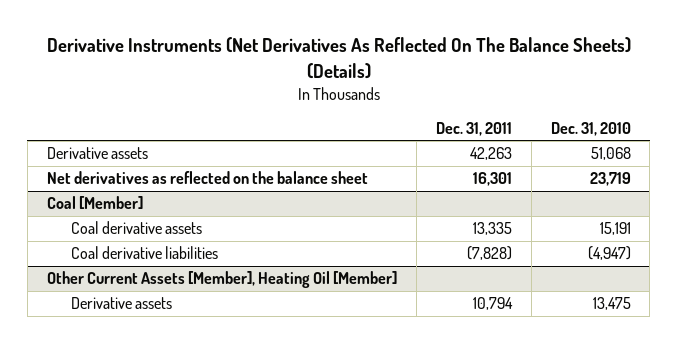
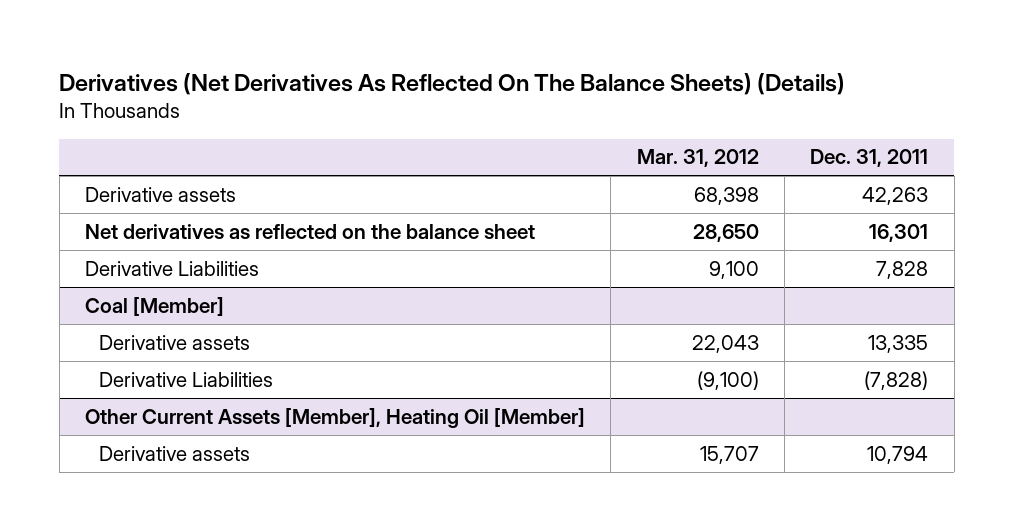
[46,37,631,79] Derivative Instruments (Net Derivatives As Reflected On The Balance Sheets) (Details) -> [59,72,846,95] Derivatives (Net Derivatives As Reflected On The Balance Sheets) (Details)
[550,122,631,137] Dec. 31, 2010 -> none
none -> [636,149,759,168] Mar. 31, 2012
none -> [85,260,260,276] Derivative Liabilities
[71,221,203,235] Coal derivative assets -> [99,334,251,350] Derivative assets
[71,246,219,260] Coal derivative liabilities -> [99,371,274,387] Derivative Liabilities

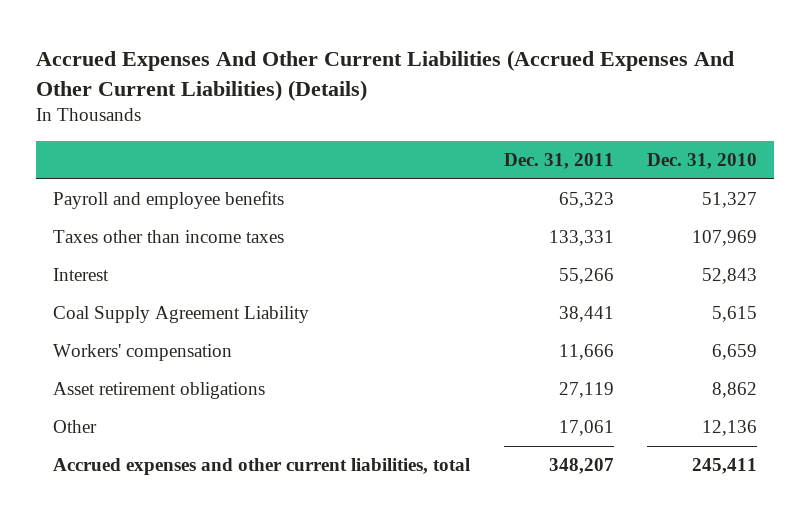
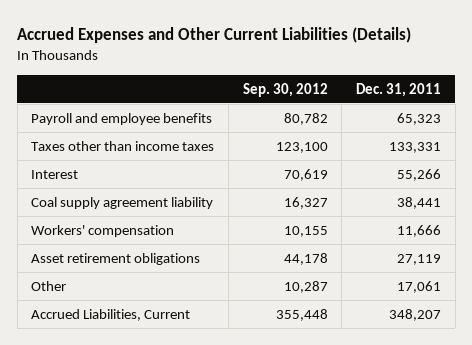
[35,49,734,101] Accrued Expenses And Other Current Liabilities (Accrued Expenses And Other Current Liabilities) (Details) -> [17,27,412,44] Accrued Expenses and Other Current Liabilities (Details)
[647,153,758,170] Dec. 31, 2010 -> none
none -> [242,82,328,97] Sep. 30, 2012
[52,306,309,324] Coal Supply Agreement Liability -> [31,196,214,209] Coal supply agreement liability
[52,458,470,476] Accrued expenses and other current liabilities, total -> [31,308,191,321] Accrued Liabilities, Current

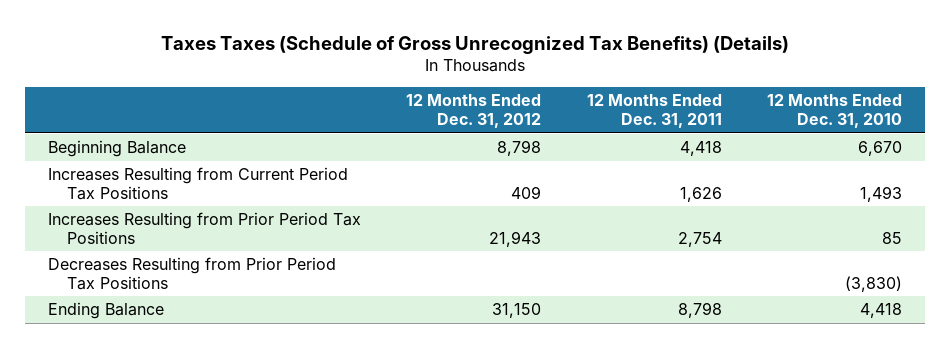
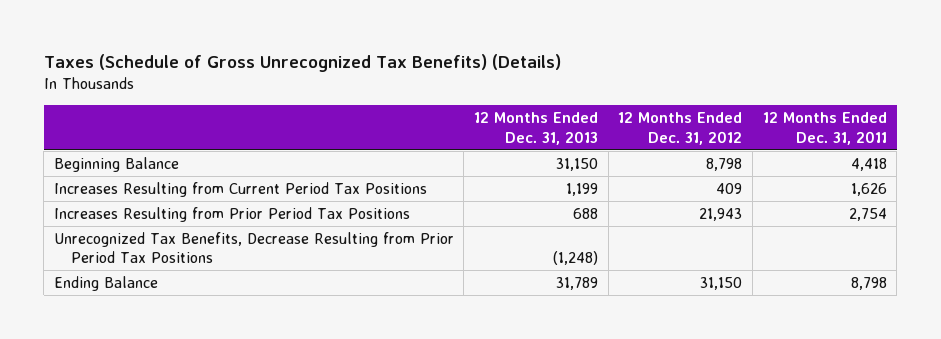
[160,35,789,54] Taxes Taxes (Schedule of Gross Unrecognized Tax Benefits) (Details) -> [43,54,561,73] Taxes (Schedule of Gross Unrecognized Tax Benefits) (Details)
[767,94,903,128] 12 Months Ended Dec. 31, 2010 -> none
none -> [474,112,599,145] 12 Months Ended Dec. 31, 2013
[47,257,336,290] Decreases Resulting from Prior Period Tax Positions -> [53,231,454,264] Unrecognized Tax Benefits, Decrease Resulting from Prior Period Tax Positions

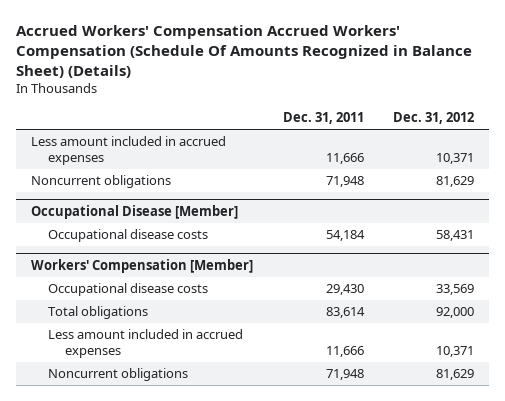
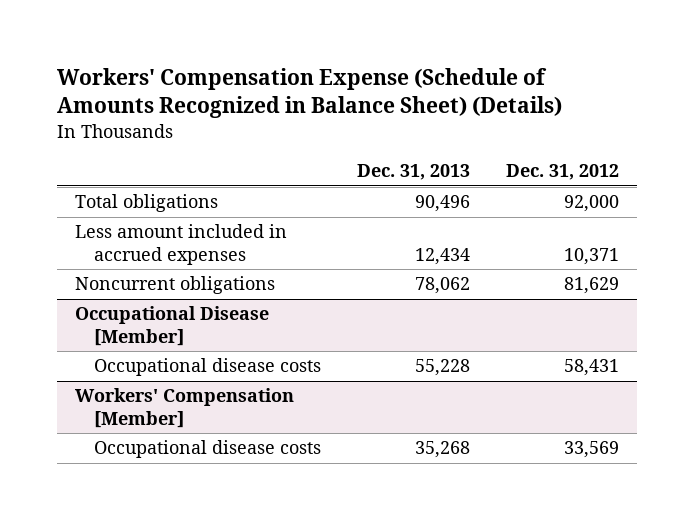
[16,25,473,79] Accrued Workers' Compensation Accrued Workers' Compensation (Schedule Of Amounts Recognized in Balance Sheet) (Details) -> [56,67,562,119] Workers' Compensation Expense (Schedule of Amounts Recognized in Balance Sheet) (Details)
[282,112,364,125] Dec. 31, 2011 -> none
none -> [356,164,470,181] Dec. 31, 2013
none -> [74,194,218,213] Total obligations
[47,306,148,320] Total obligations -> none
[47,329,243,358] Less amount included in accrued expenses -> none
[47,368,188,382] Noncurrent obligations -> none

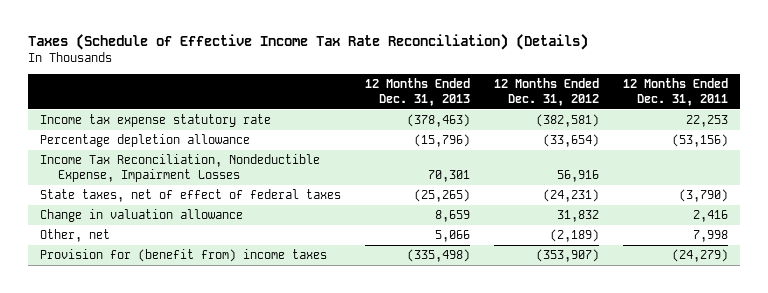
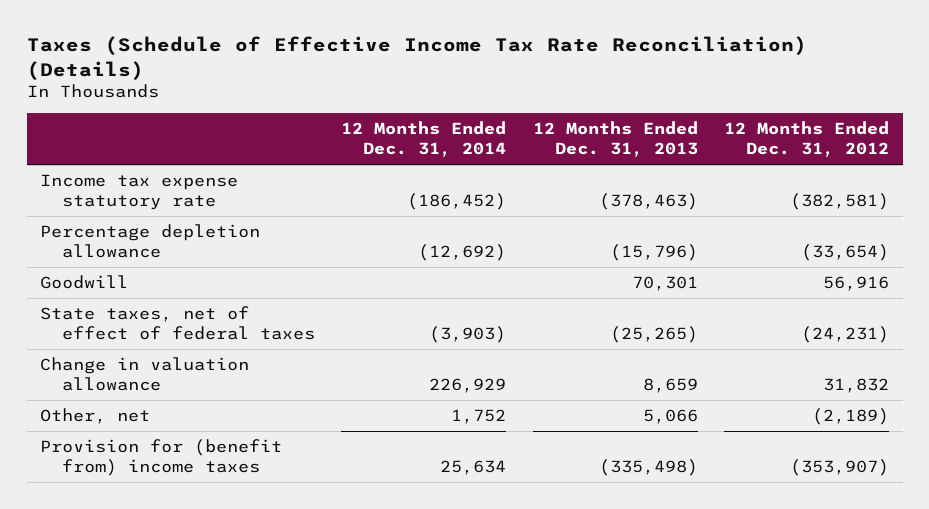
[622,78,728,106] 12 Months Ended Dec. 31, 2011 -> none
none -> [341,121,507,158] 12 Months Ended Dec. 31, 2014
[39,154,320,182] Income Tax Reconciliation, Nondeductible Expense, Impairment Losses -> [40,274,129,289] Goodwill

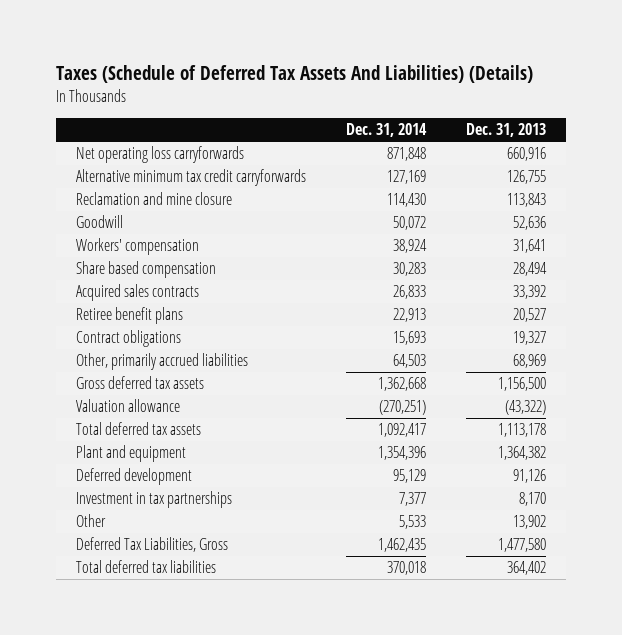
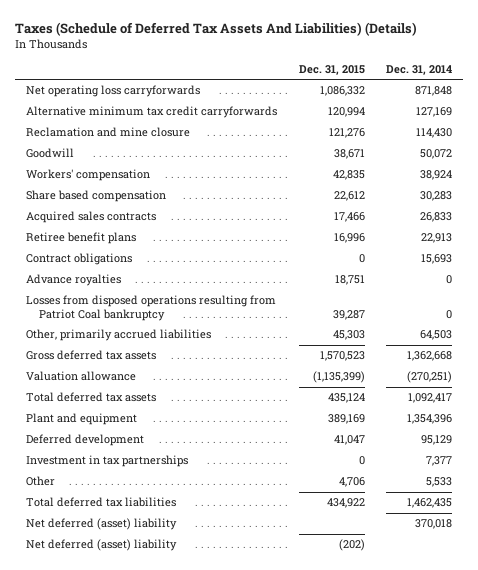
[465,123,546,138] Dec. 31, 2013 -> none
none -> [298,65,365,76] Dec. 31, 2015
none -> [26,274,122,287] Advance royalties
none -> [26,295,277,321] Losses from disposed operations resulting from Patriot Coal bankruptcy
[75,537,228,553] Deferred Tax Liabilities, Gross -> [26,497,177,508] Total deferred tax liabilities
[75,560,216,574] Total deferred tax liabilities -> [26,518,178,531] Net deferred (asset) liability
none -> [26,539,178,552] Net deferred (asset) liability

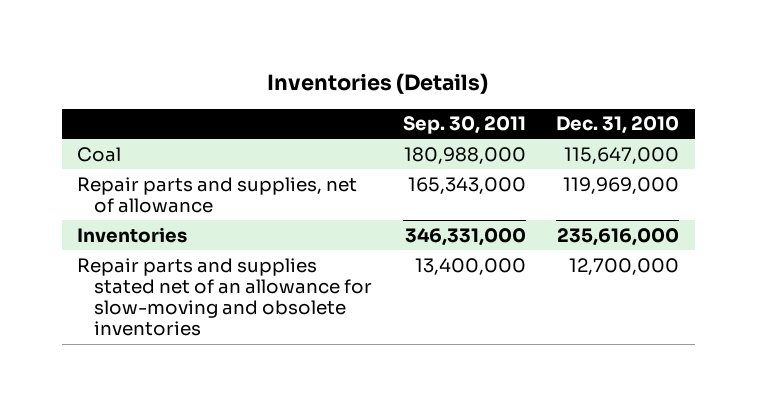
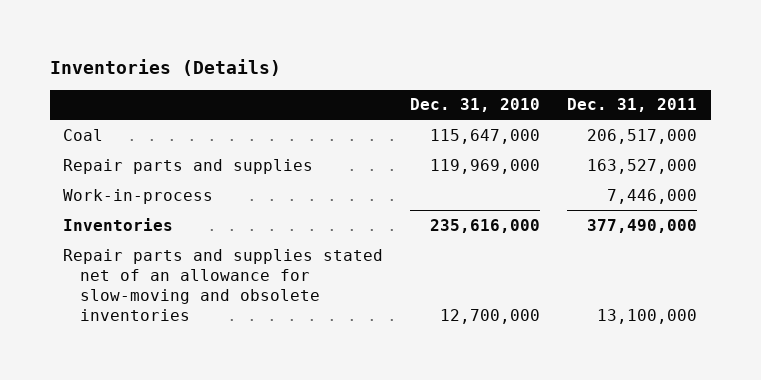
[402,116,526,135] Sep. 30, 2011 -> none
none -> [567,98,698,113] Dec. 31, 2011
[77,176,358,213] Repair parts and supplies, net of allowance -> [63,158,314,174] Repair parts and supplies
none -> [63,188,214,204] Work-in-process

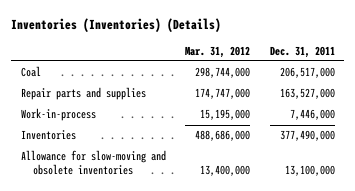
[49,59,281,77] Inventories (Details) -> [10,17,221,32] Inventories (Inventories) (Details)
[410,98,541,113] Dec. 31, 2010 -> none
none -> [185,45,251,58] Mar. 31, 2012
[63,248,384,322] Repair parts and supplies stated net of an allowance for slow-moving and obsolete inventories -> [20,150,166,176] Allowance for slow-moving and obsolete inventories

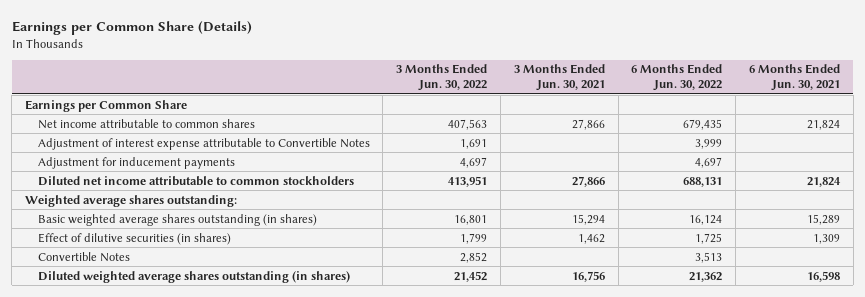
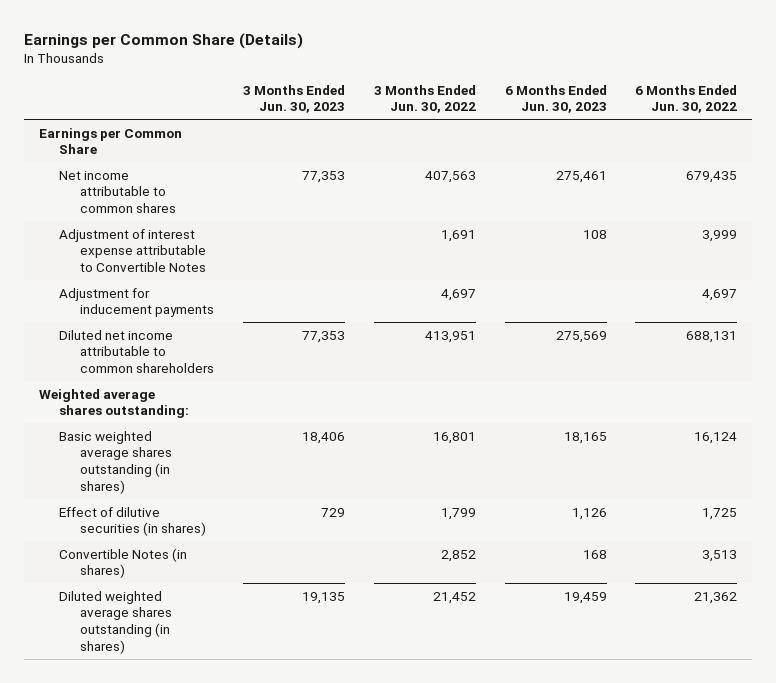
[513,64,605,92] 3 Months Ended Jun. 30, 2021 -> none
[748,64,840,92] 6 Months Ended Jun. 30, 2021 -> none
none -> [243,84,346,114] 3 Months Ended Jun. 30, 2023
none -> [504,84,607,114] 6 Months Ended Jun. 30, 2023
[37,175,354,186] Diluted net income attributable to common stockholders -> [59,329,215,373] Diluted net income attributable to common shareholders
[37,251,130,262] Convertible Notes -> [59,547,188,579] Convertible Notes (in shares)

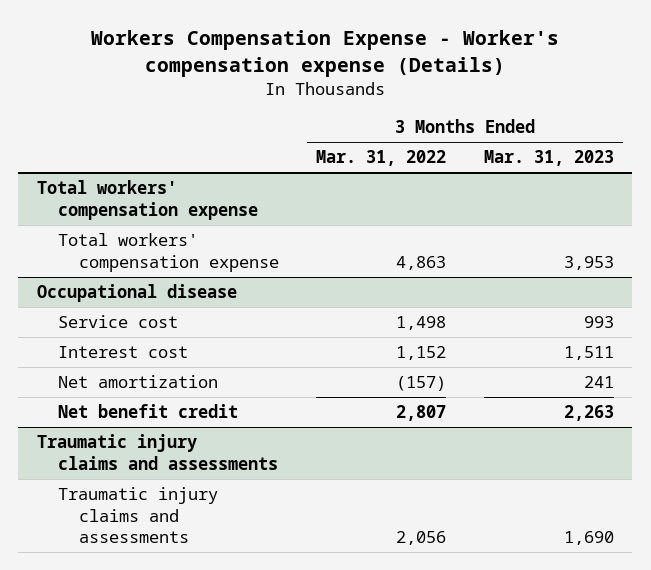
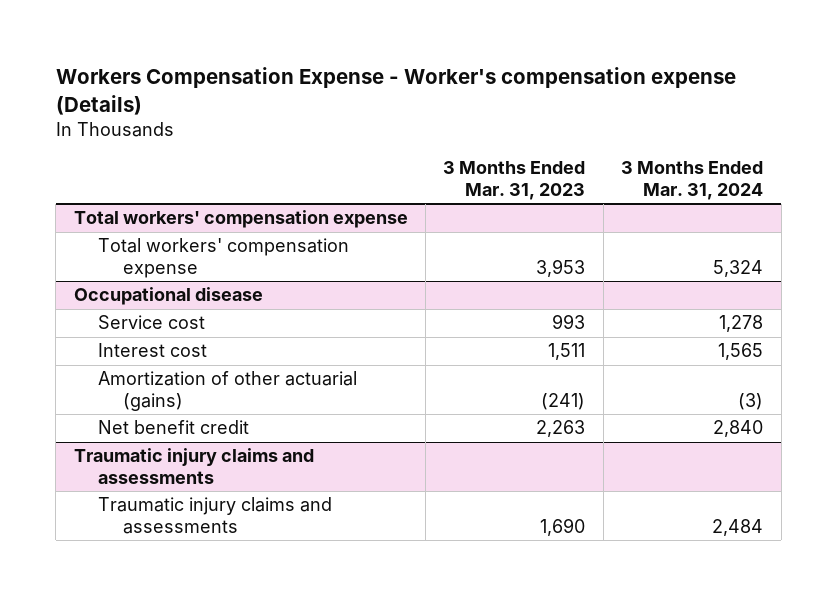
[316,150,447,167] Mar. 31, 2022 -> none
none -> [621,161,764,201] 3 Months Ended Mar. 31, 2024
[57,375,218,389] Net amortization -> none
none -> [98,371,358,412] Amortization of other actuarial (gains)

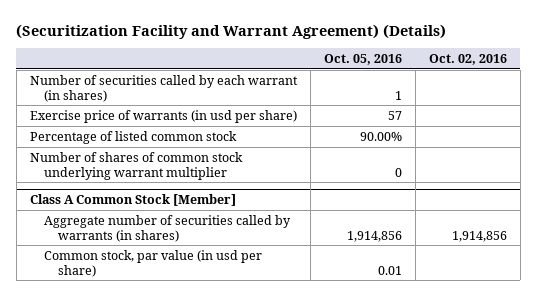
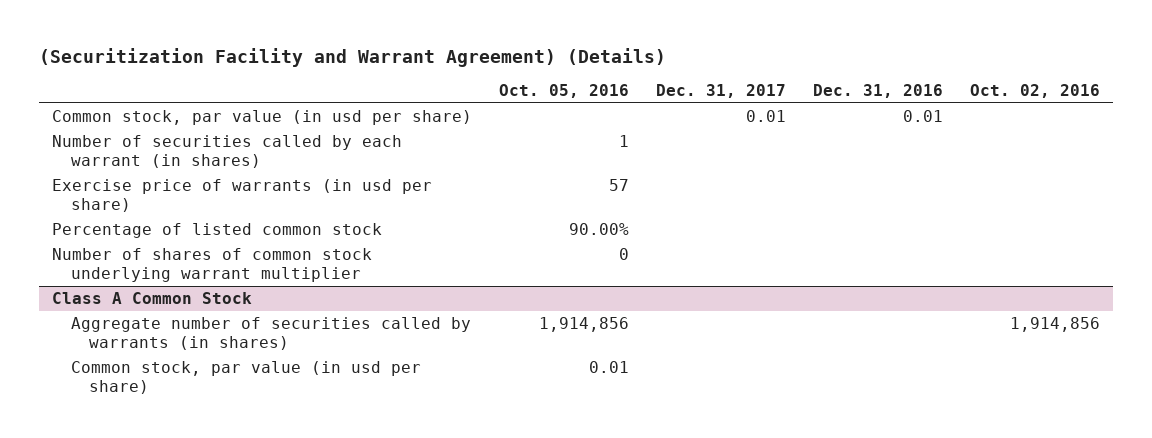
none -> [656,84,787,99] Dec. 31, 2017
none -> [812,84,943,99] Dec. 31, 2016
none -> [52,109,473,125] Common stock, par value (in usd per share)
[29,194,236,207] Class A Common Stock [Member] -> [52,291,253,304] Class A Common Stock

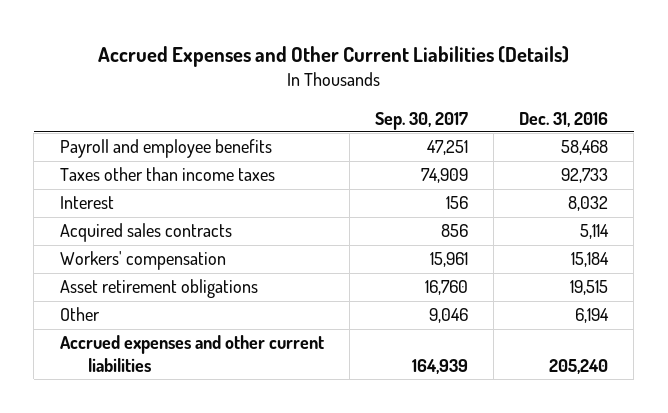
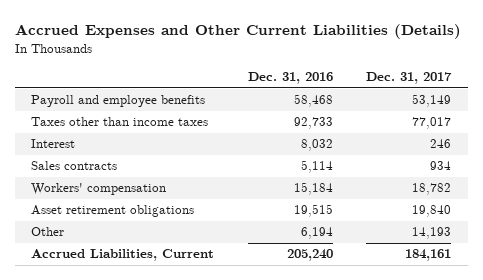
[374,111,468,130] Sep. 30, 2017 -> none
none -> [366,72,453,85] Dec. 31, 2017
[59,223,232,243] Acquired sales contracts -> [31,161,118,171] Sales contracts
[59,335,324,372] Accrued expenses and other current liabilities -> [31,249,215,262] Accrued Liabilities, Current

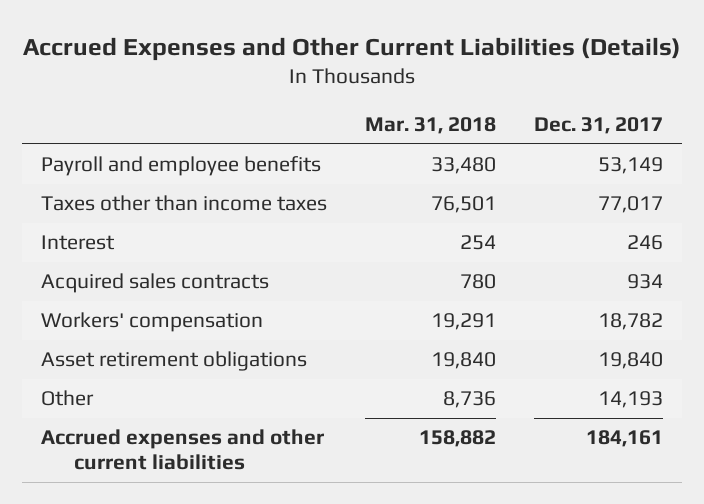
[247,72,333,85] Dec. 31, 2016 -> none
none -> [364,116,496,134] Mar. 31, 2018
[31,161,118,171] Sales contracts -> [40,273,269,294] Acquired sales contracts
[31,249,215,262] Accrued Liabilities, Current -> [40,429,324,471] Accrued expenses and other current liabilities

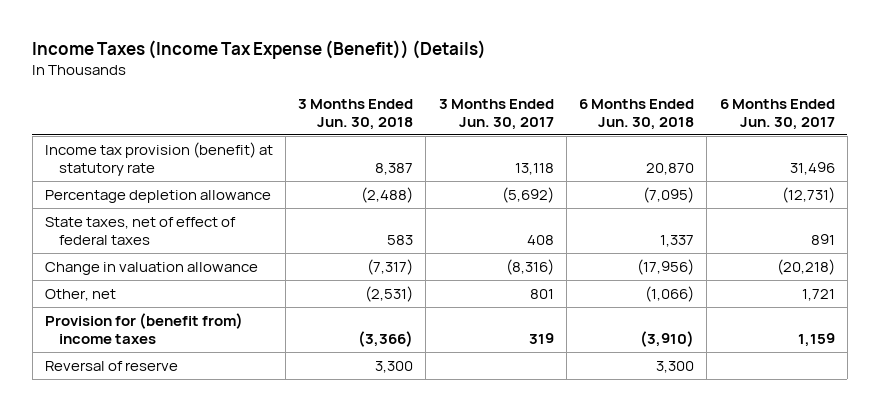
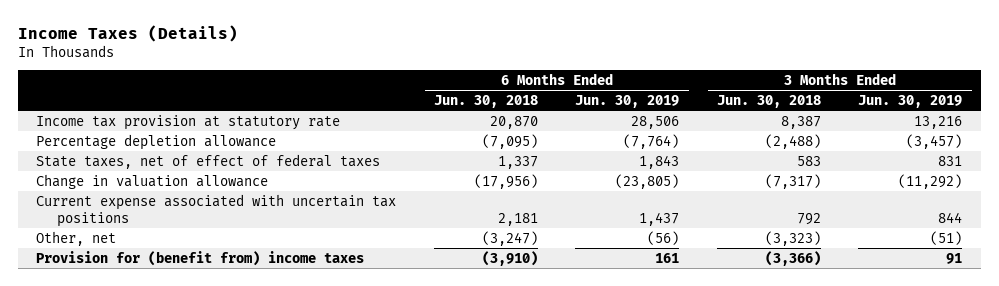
[32,40,487,60] Income Taxes (Income Tax Expense (Benefit)) (Details) -> [17,24,238,42] Income Taxes (Details)
[438,98,554,131] 3 Months Ended Jun. 30, 2017 -> none
[719,98,835,131] 6 Months Ended Jun. 30, 2017 -> none
none -> [575,95,680,109] Jun. 30, 2019
none -> [858,95,963,109] Jun. 30, 2019
[44,141,273,177] Income tax provision (benefit) at statutory rate -> [36,114,341,130] Income tax provision at statutory rate
none -> [36,193,397,227] Current expense associated with uncertain tax positions
[365,285,414,302] (2,531) -> [764,230,821,246] (3,323)
[645,285,695,302] (1,066) -> [481,230,538,246] (3,247)
[44,360,178,371] Reversal of reserve -> none

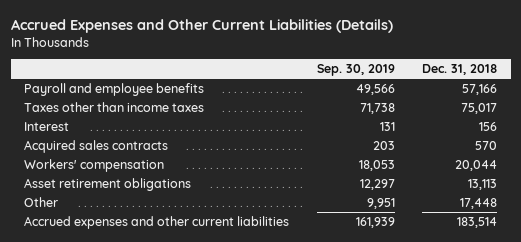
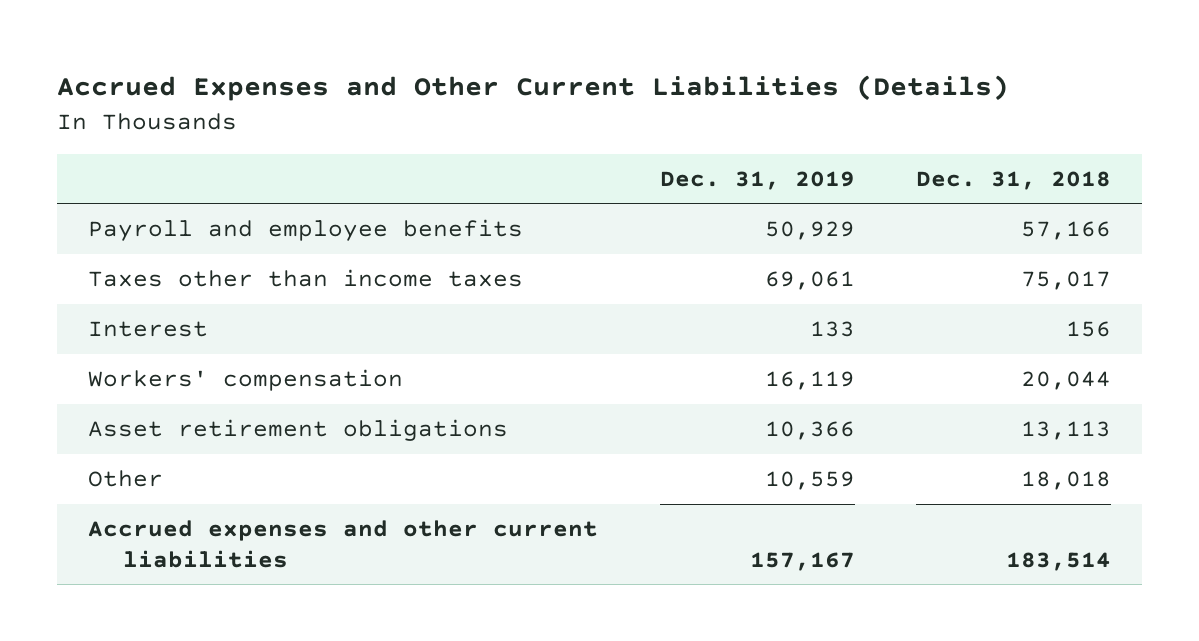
[316,63,395,76] Sep. 30, 2019 -> none
none -> [659,170,855,190] Dec. 31, 2019
[24,140,169,154] Acquired sales contracts -> none
[460,198,498,210] 17,448 -> [1021,471,1112,491] 18,018

